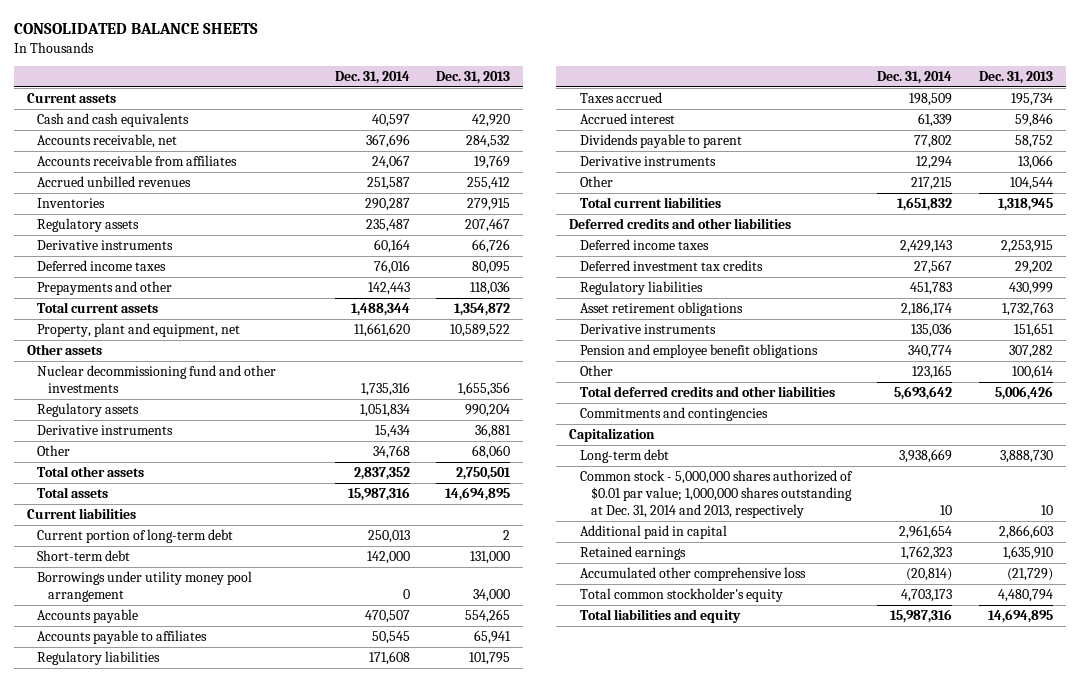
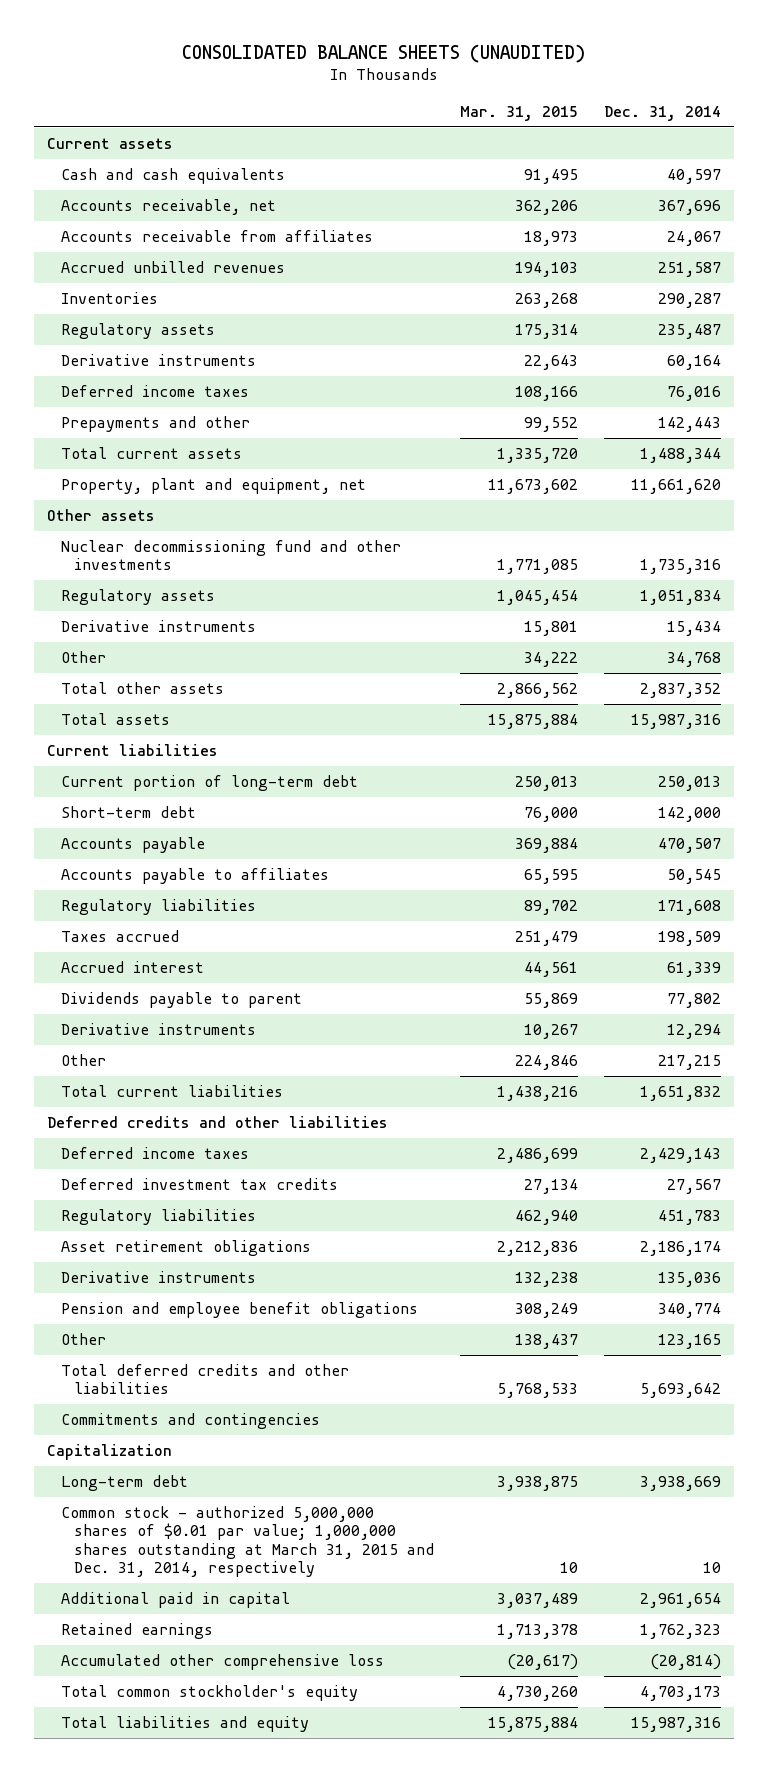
[13,23,258,35] CONSOLIDATED BALANCE SHEETS -> [182,43,586,63] CONSOLIDATED BALANCE SHEETS (UNAUDITED)
[435,70,510,84] Dec. 31, 2013 -> none
none -> [460,105,579,121] Mar. 31, 2015
[37,570,253,602] Borrowings under utility money pool arrangement -> none
[580,469,854,518] Common stock - 5,000,000 shares authorized of $0.01 par value; 1,000,000 shares outstanding at Dec. 31, 2014 and 2013, respectively -> [60,1505,435,1578] Common stock - authorized 5,000,000 shares of $0.01 par value; 1,000,000 shares outstanding at March 31, 2015 and Dec. 31, 2014, respectively

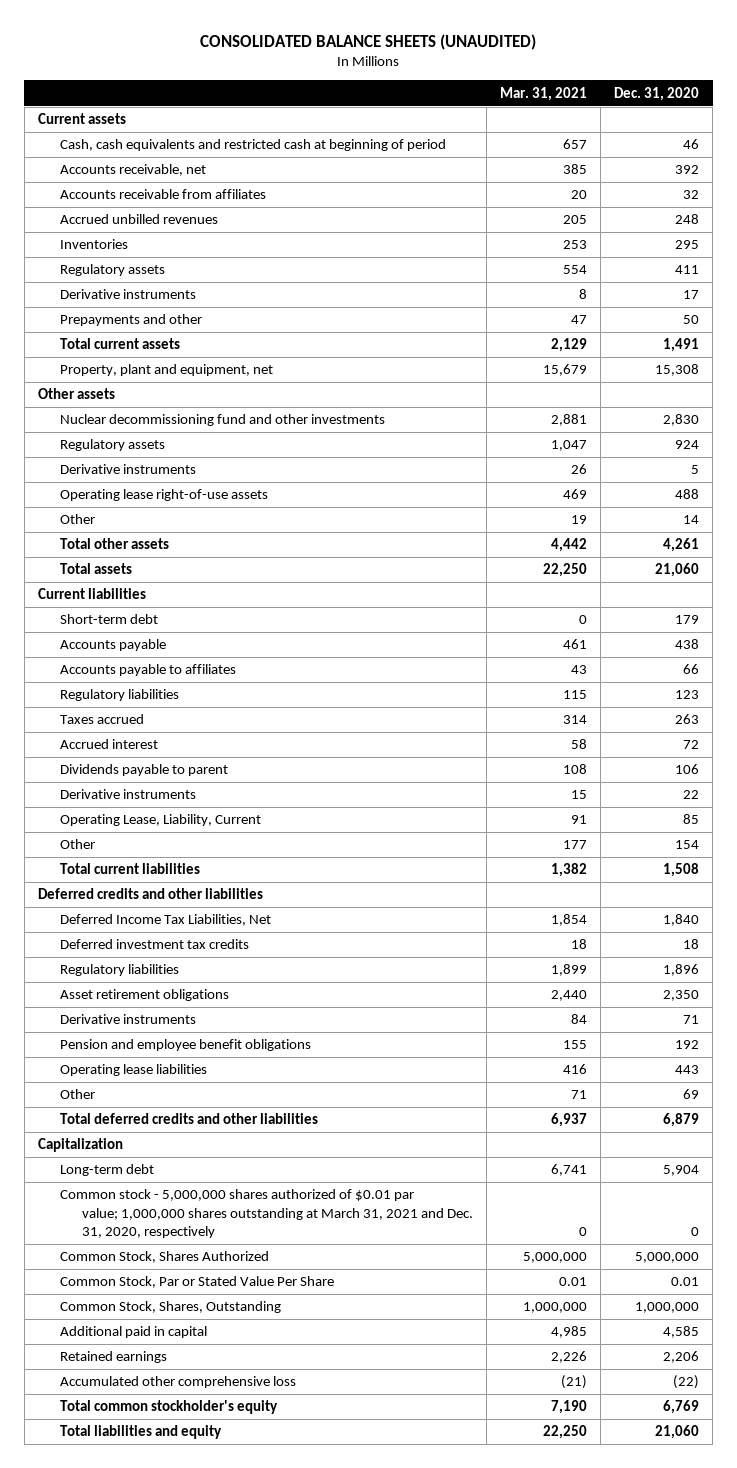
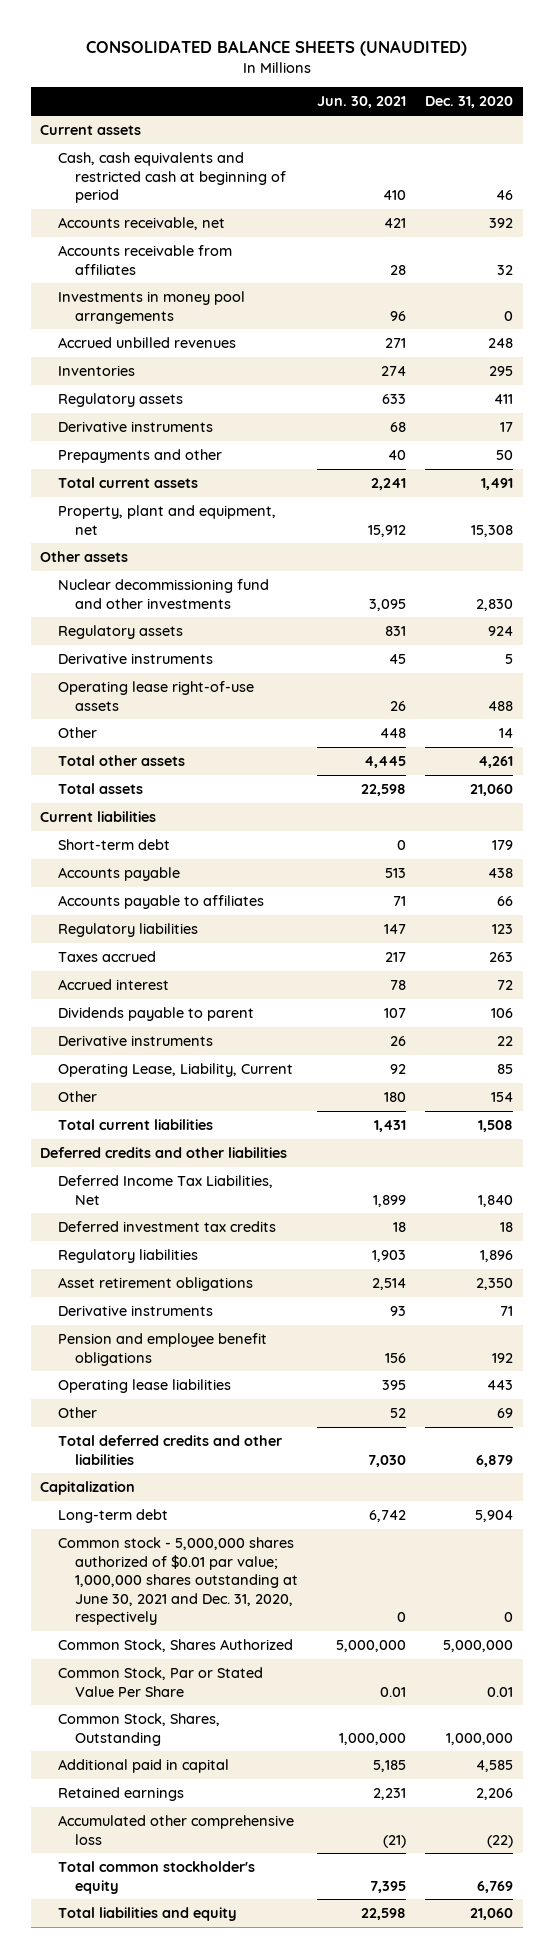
[500,86,588,101] Mar. 31, 2021 -> none
none -> [317,96,407,109] Jun. 30, 2021
none -> [57,291,245,324] Investments in money pool arrangements
[59,1189,474,1238] Common stock - 5,000,000 shares authorized of $0.01 par value; 1,000,000 shares outstanding at March 31, 2021 and Dec. 31, 2020, respectively -> [57,1537,298,1626] Common stock - 5,000,000 shares authorized of $0.01 par value; 1,000,000 shares outstanding at June 30, 2021 and Dec. 31, 2020, respectively

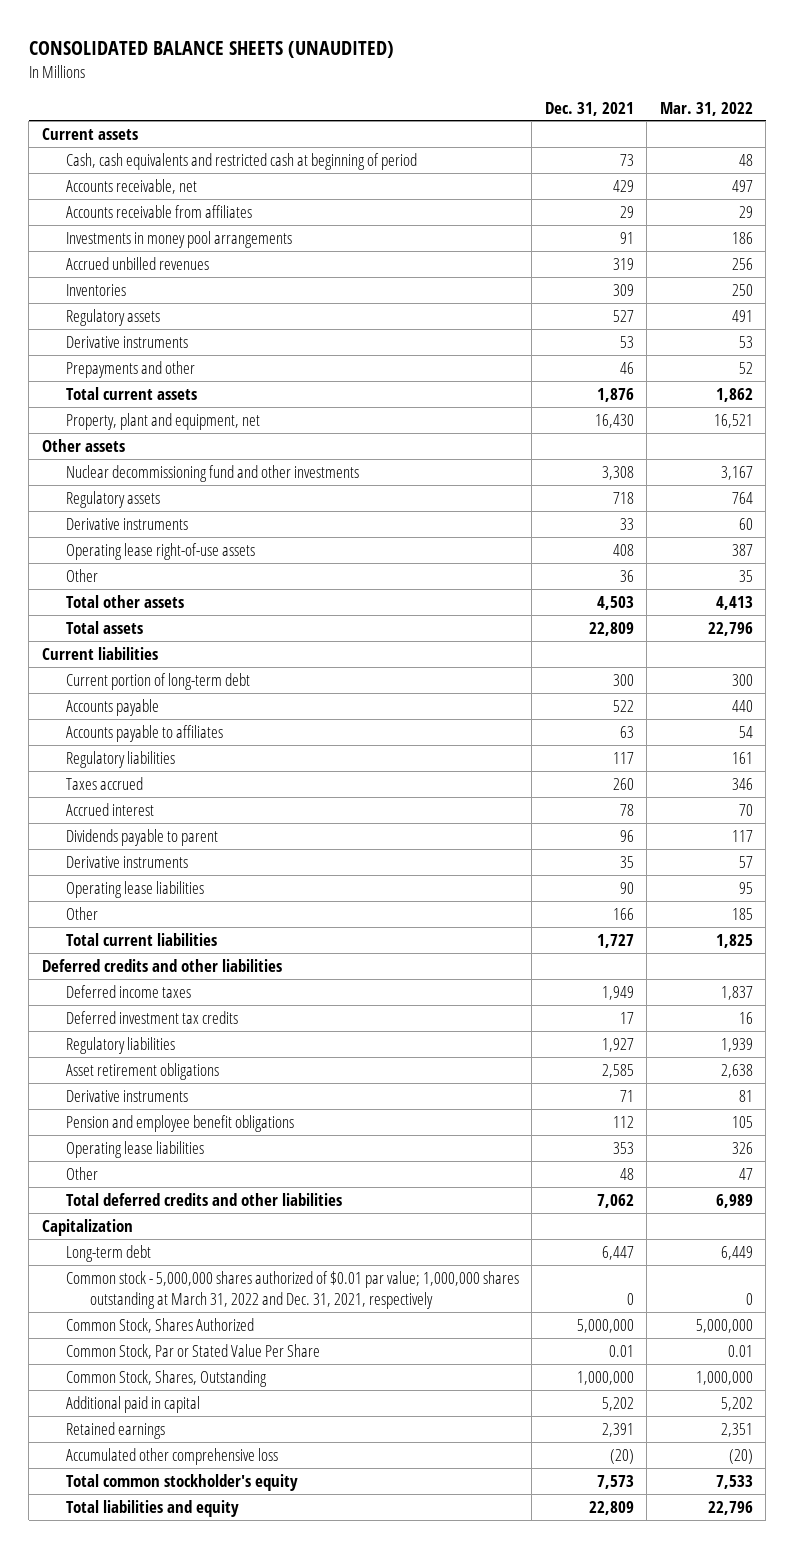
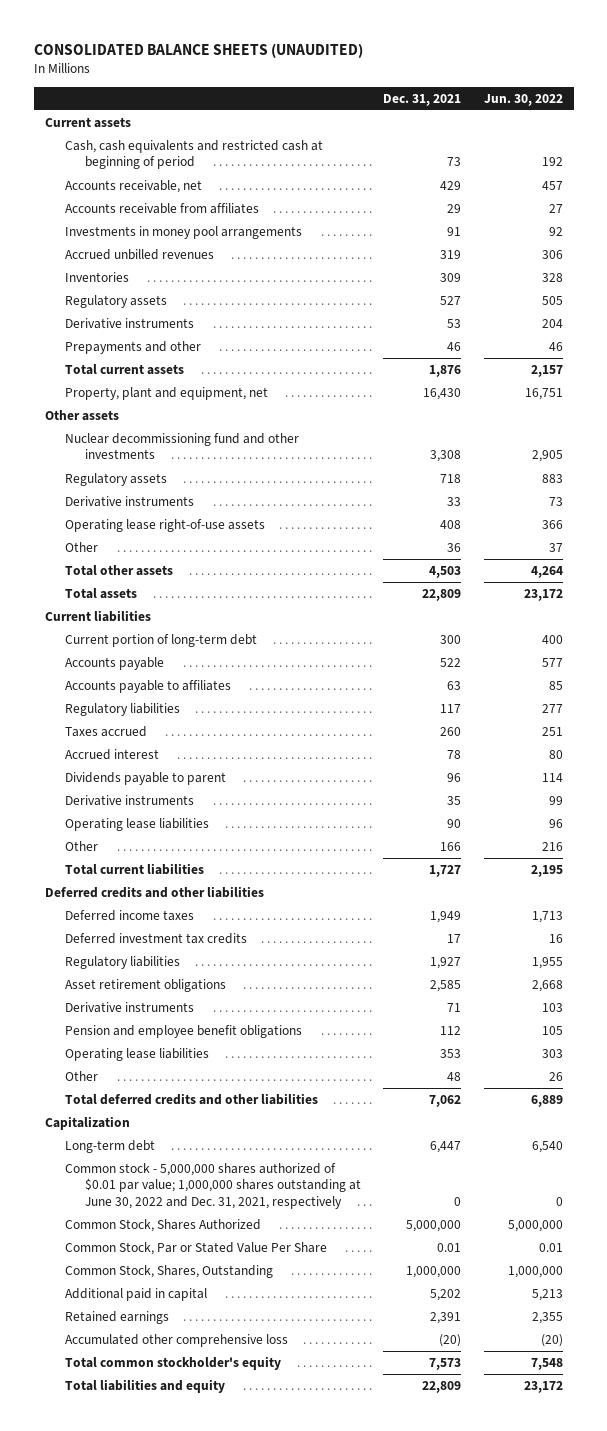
[659,101,753,116] Mar. 31, 2022 -> none
none -> [483,93,563,106] Jun. 30, 2022
[66,1270,520,1310] Common stock - 5,000,000 shares authorized of $0.01 par value; 1,000,000 shares outstanding at March 31, 2022 and Dec. 31, 2021, respectively -> [64,1163,362,1209] Common stock - 5,000,000 shares authorized of $0.01 par value; 1,000,000 shares outstanding at June 30, 2022 and Dec. 31, 2021, respectively

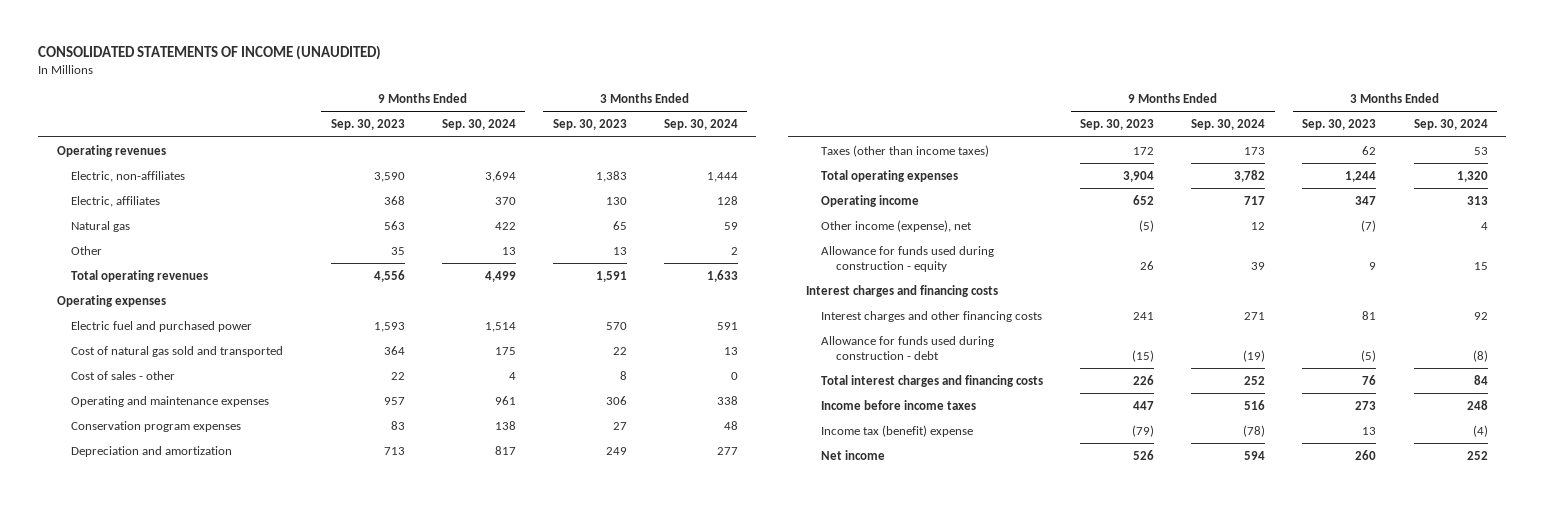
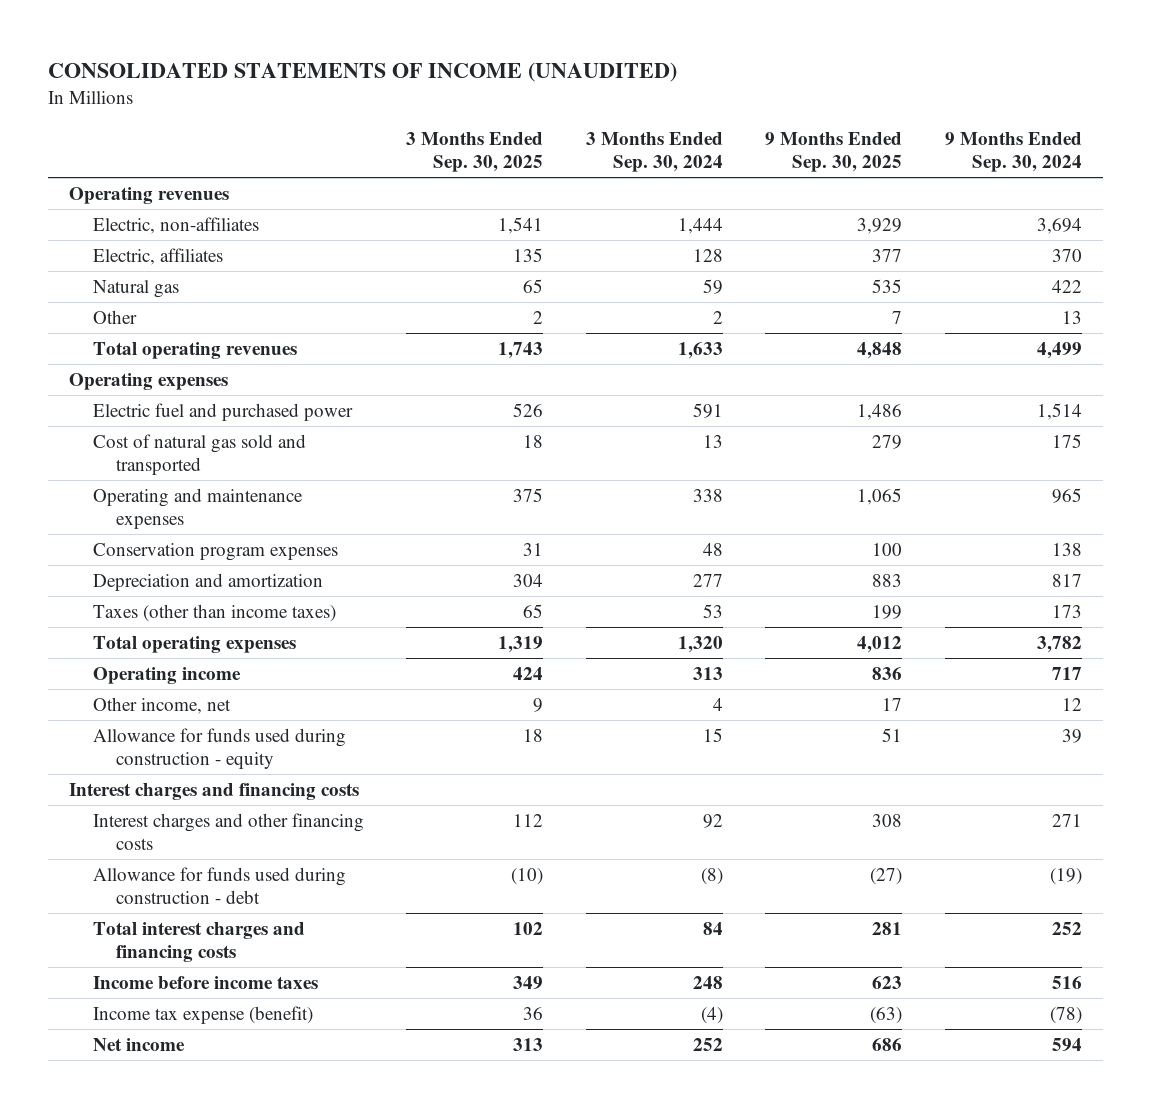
[330,119,405,131] Sep. 30, 2023 -> none
[552,119,627,131] Sep. 30, 2023 -> none
none -> [406,131,544,173] 3 Months Ended Sep. 30, 2025
none -> [765,131,903,173] 9 Months Ended Sep. 30, 2025
[71,370,176,380] Cost of sales - other -> none
[494,395,516,405] 961 -> [1051,487,1082,503] 965
[821,219,973,232] Other income (expense), net -> [92,696,231,714] Other income, net
[821,424,974,437] Income tax (benefit) expense -> [92,1005,313,1024] Income tax expense (benefit)

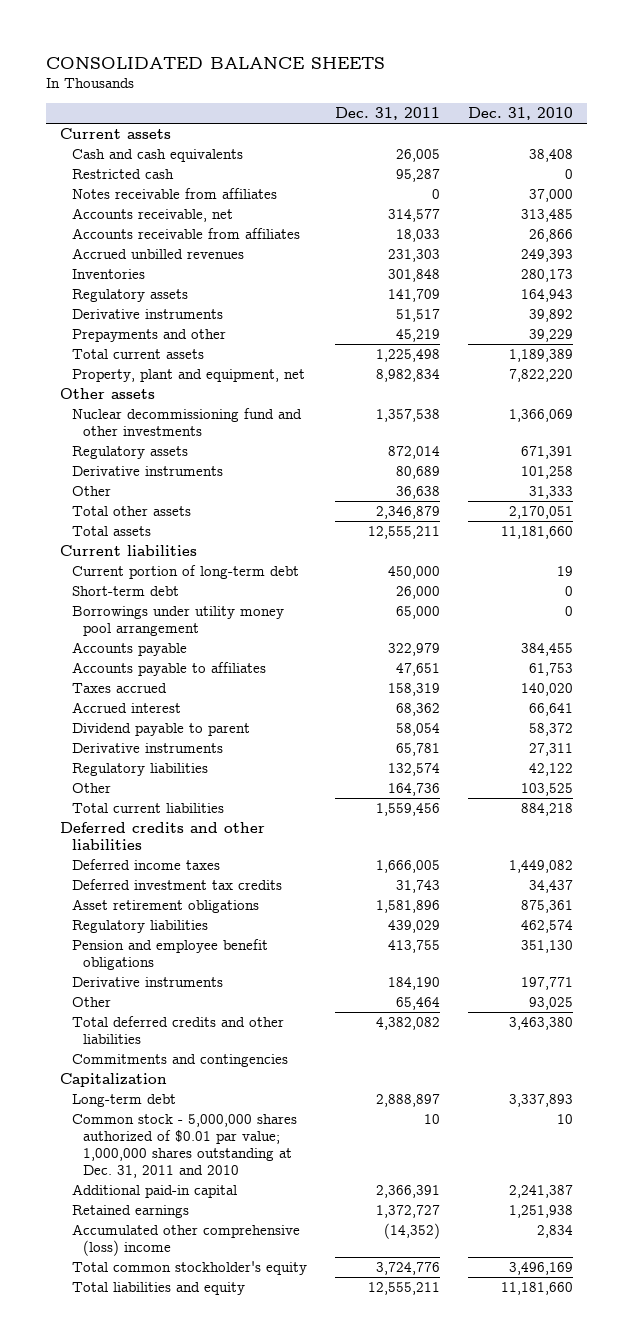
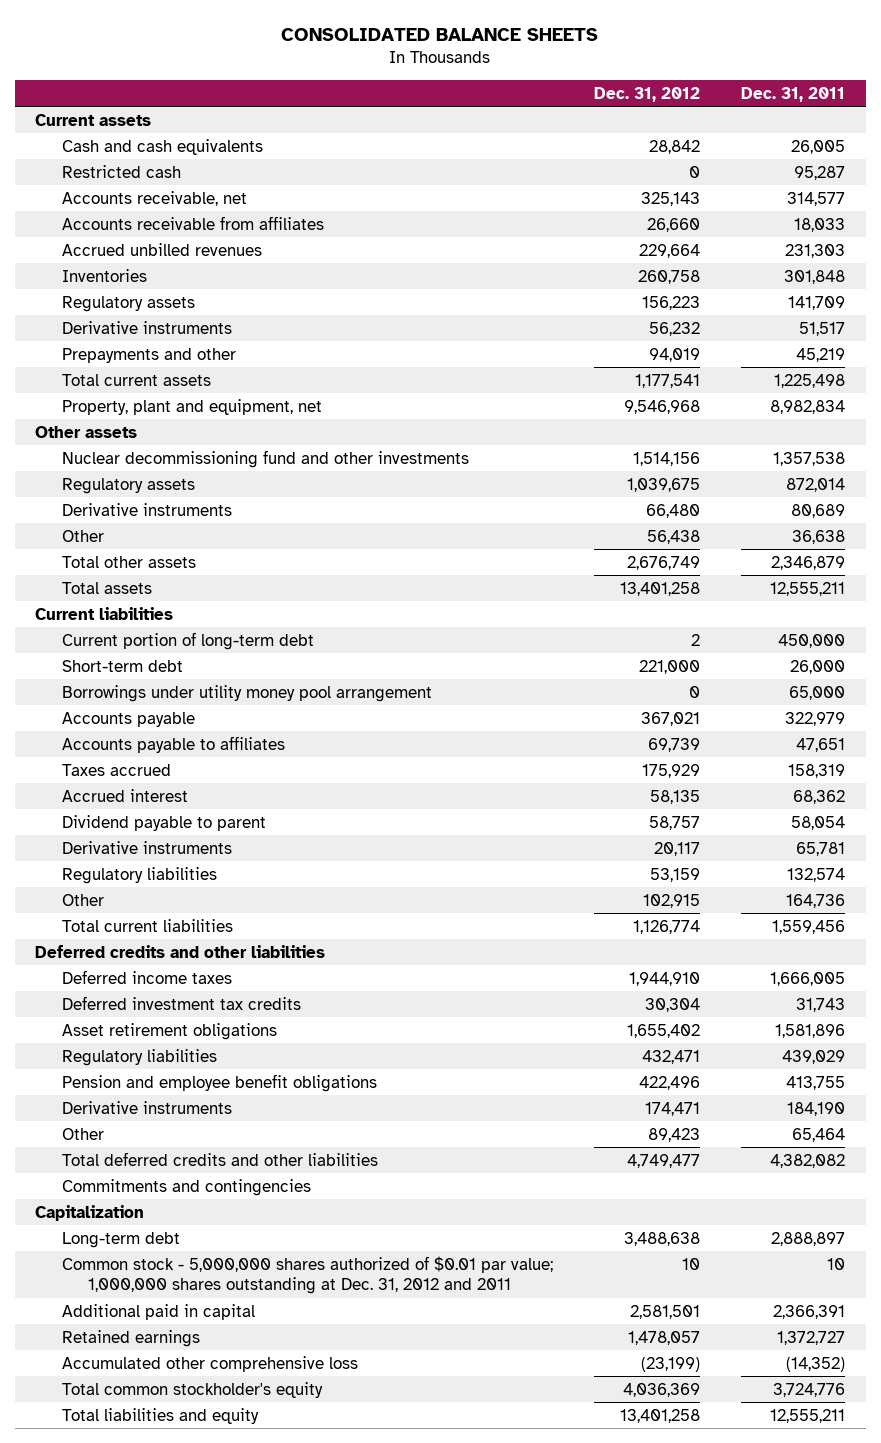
[468,106,574,120] Dec. 31, 2010 -> none
none -> [593,86,700,102] Dec. 31, 2012
[71,188,277,200] Notes receivable from affiliates -> none
[71,1114,297,1178] Common stock - 5,000,000 shares authorized of $0.01 par value; 1,000,000 shares outstanding at Dec. 31, 2011 and 2010 -> [61,1255,553,1295] Common stock - 5,000,000 shares authorized of $0.01 par value; 1,000,000 shares outstanding at Dec. 31, 2012 and 2011
[71,1184,237,1199] Additional paid-in capital -> [61,1303,255,1320] Additional paid in capital
[71,1224,300,1257] Accumulated other comprehensive (loss) income -> [61,1355,358,1372] Accumulated other comprehensive loss

